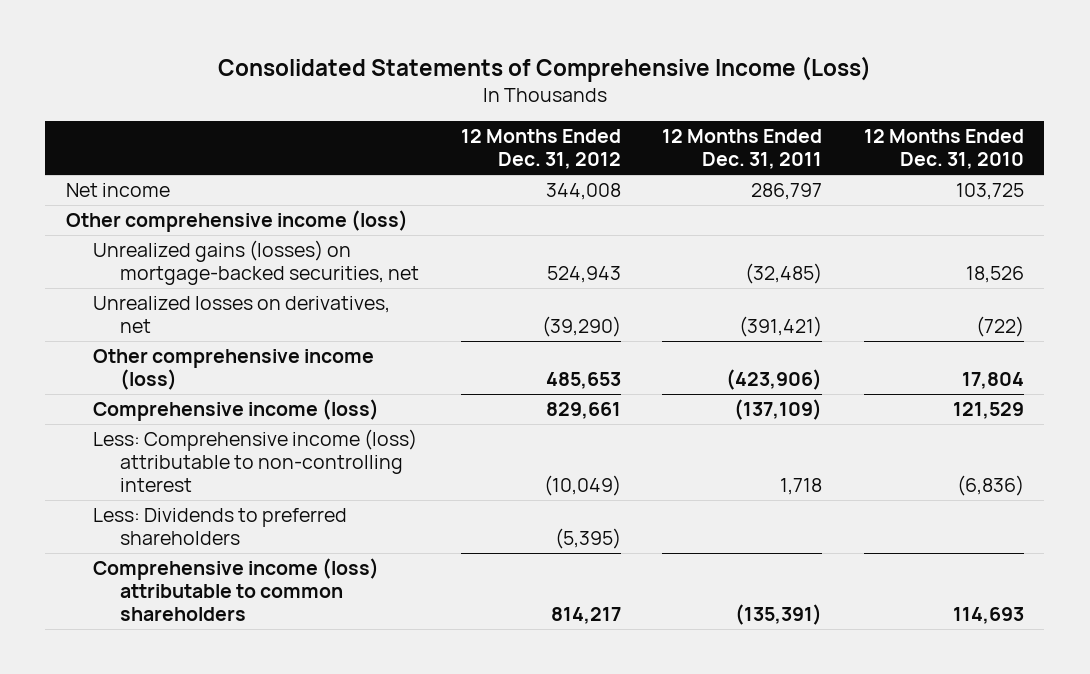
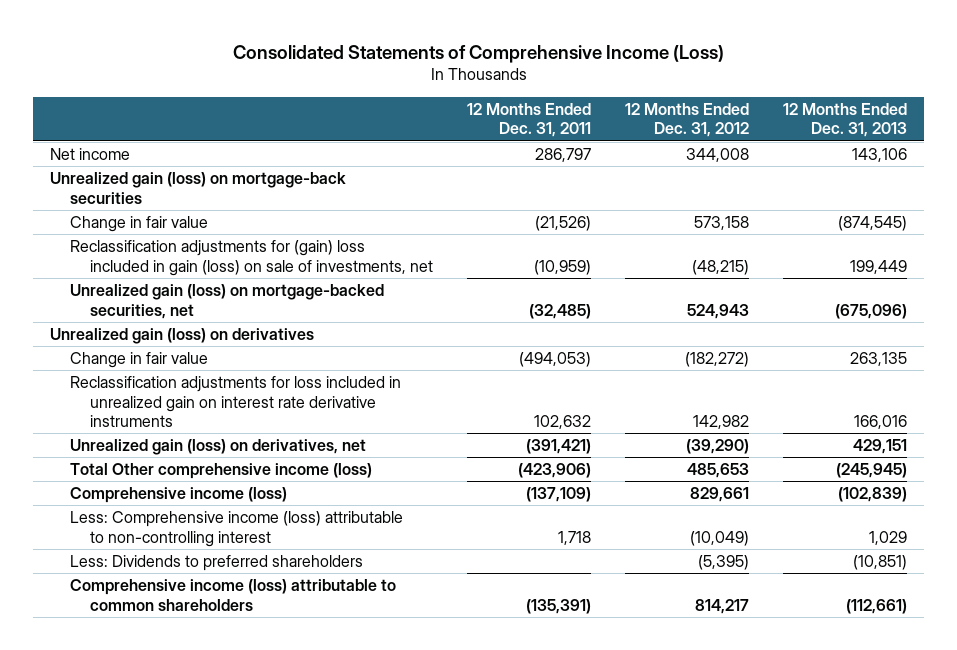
[863,129,1024,170] 12 Months Ended Dec. 31, 2010 -> none
none -> [782,102,907,138] 12 Months Ended Dec. 31, 2013
[65,209,408,232] Other comprehensive income (loss) -> none
none -> [50,172,347,204] Unrealized gain (loss) on mortgage-back securities
none -> [70,216,209,233] Change in fair value
none -> [70,240,434,276] Reclassification adjustments for (gain) loss included in gain (loss) on sale of investments, net
[93,239,420,286] Unrealized gains (losses) on mortgage-backed securities, net -> [70,284,385,319] Unrealized gain (loss) on mortgage-backed securities, net
none -> [50,328,315,345] Unrealized gain (loss) on derivatives
none -> [70,352,209,369] Change in fair value
none -> [70,376,402,428] Reclassification adjustments for loss included in unrealized gain on interest rate derivative instruments
[93,295,391,334] Unrealized losses on derivatives, net -> [70,439,367,456] Unrealized gain (loss) on derivatives, net
[93,348,375,391] Other comprehensive income (loss) -> [70,463,373,480] Total Other comprehensive income (loss)

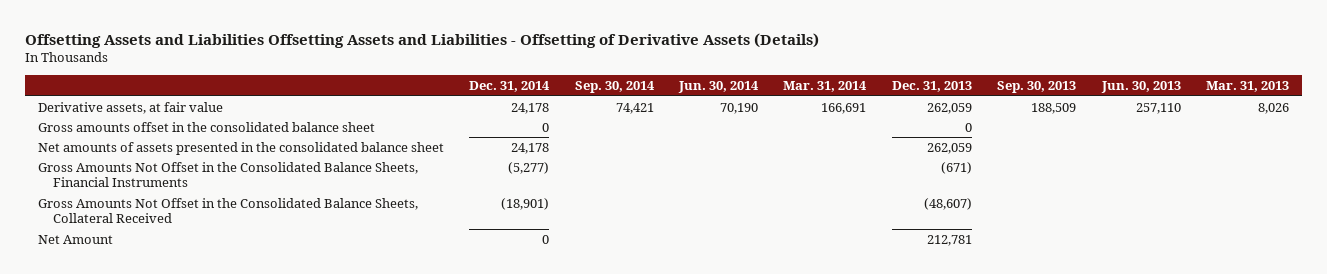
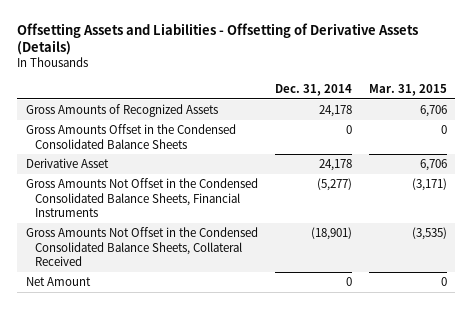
[24,32,819,48] Offsetting Assets and Liabilities Offsetting Assets and Liabilities - Offsetting of Derivative Assets (Details) -> [17,22,419,56] Offsetting Assets and Liabilities - Offsetting of Derivative Assets (Details)
[574,81,655,94] Sep. 30, 2014 -> none
[677,81,759,94] Jun. 30, 2014 -> none
[783,81,868,93] Mar. 31, 2014 -> none
[891,81,972,93] Dec. 31, 2013 -> none
[997,81,1077,94] Sep. 30, 2013 -> none
[1100,81,1181,94] Jun. 30, 2013 -> none
[1206,81,1290,93] Mar. 31, 2013 -> none
none -> [368,83,447,96] Mar. 31, 2015
[37,101,223,114] Derivative assets, at fair value -> [25,104,218,118] Gross Amounts of Recognized Assets
[37,121,375,132] Gross amounts offset in the consolidated balance sheet -> [25,124,236,149] Gross Amounts Offset in the Condensed Consolidated Balance Sheets
[37,141,444,155] Net amounts of assets presented in the consolidated balance sheet -> [25,158,109,169] Derivative Asset
[37,161,418,188] Gross Amounts Not Offset in the Consolidated Balance Sheets, Financial Instruments -> [25,178,258,218] Gross Amounts Not Offset in the Condensed Consolidated Balance Sheets, Financial Instruments
[37,197,418,224] Gross Amounts Not Offset in the Consolidated Balance Sheets, Collateral Received -> [25,227,258,267] Gross Amounts Not Offset in the Condensed Consolidated Balance Sheets, Collateral Received

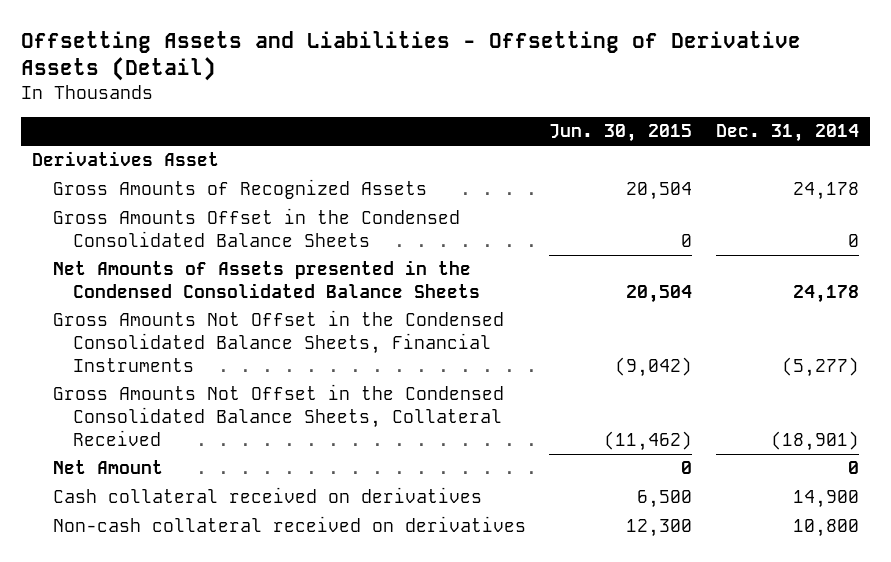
[17,22,419,56] Offsetting Assets and Liabilities - Offsetting of Derivative Assets (Details) -> [20,30,801,82] Offsetting Assets and Liabilities - Offsetting of Derivative Assets (Detail)
[368,83,447,96] Mar. 31, 2015 -> none
none -> [549,124,693,143] Jun. 30, 2015
none -> [32,151,220,167] Derivatives Asset
[25,158,109,169] Derivative Asset -> [52,260,481,299] Net Amounts of Assets presented in the Condensed Consolidated Balance Sheets
none -> [52,487,482,504] Cash collateral received on derivatives
none -> [52,516,526,533] Non-cash collateral received on derivatives

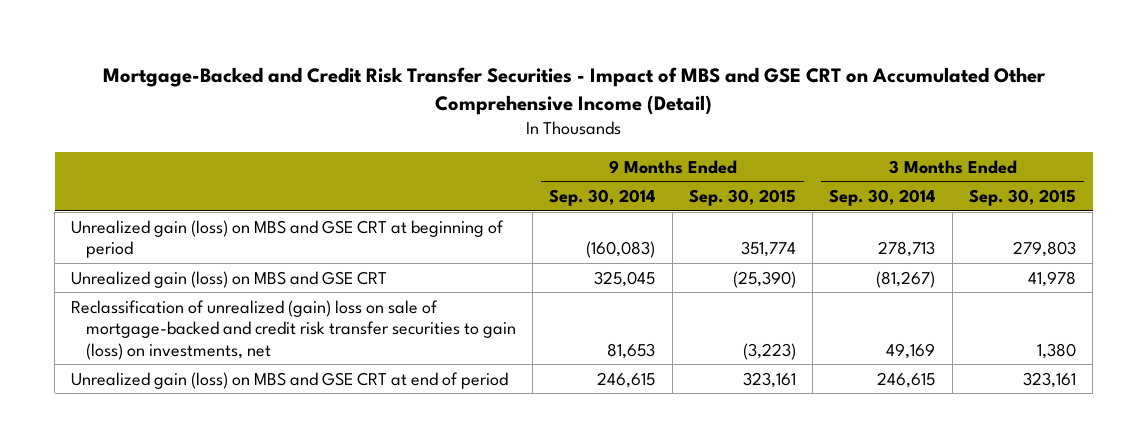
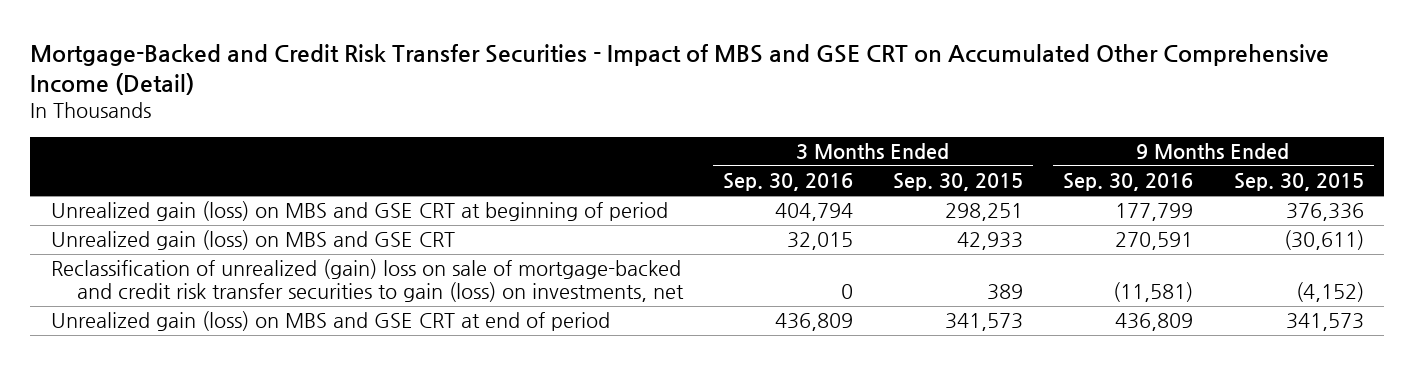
[549,189,656,207] Sep. 30, 2014 -> none
[829,189,936,207] Sep. 30, 2014 -> none
none -> [722,173,853,192] Sep. 30, 2016
none -> [1063,173,1194,192] Sep. 30, 2016
[740,241,796,258] 351,774 -> [1285,203,1364,222] 376,336
[1012,241,1076,258] 279,803 -> [945,203,1024,222] 298,251
[732,270,796,288] (25,390) -> [1283,230,1364,251] (30,611)
[1027,270,1076,287] 41,978 -> [957,232,1024,251] 42,933
[742,342,796,360] (3,223) -> [1295,281,1364,302] (4,152)
[1036,342,1076,359] 1,380 -> [987,283,1024,300] 389
[742,371,796,388] 323,161 -> [1285,313,1364,332] 341,573
[1022,371,1076,388] 323,161 -> [945,313,1024,332] 341,573

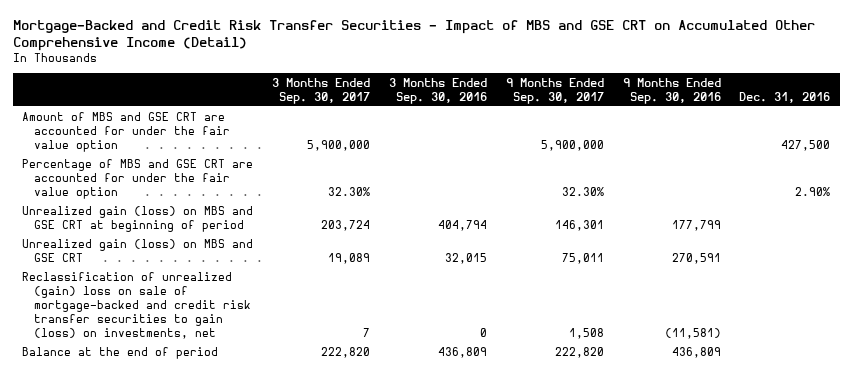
[893,173,1024,192] Sep. 30, 2015 -> none
[1233,173,1364,192] Sep. 30, 2015 -> none
none -> [272,77,371,104] 3 Months Ended Sep. 30, 2017
none -> [505,77,604,104] 9 Months Ended Sep. 30, 2017
none -> [739,91,831,103] Dec. 31, 2016
none -> [22,111,231,152] Amount of MBS and GSE CRT are accounted for under the fair value option
none -> [22,158,254,199] Percentage of MBS and GSE CRT are accounted for under the fair value option
[50,311,610,332] Unrealized gain (loss) on MBS and GSE CRT at end of period -> [22,346,219,359] Balance at the end of period

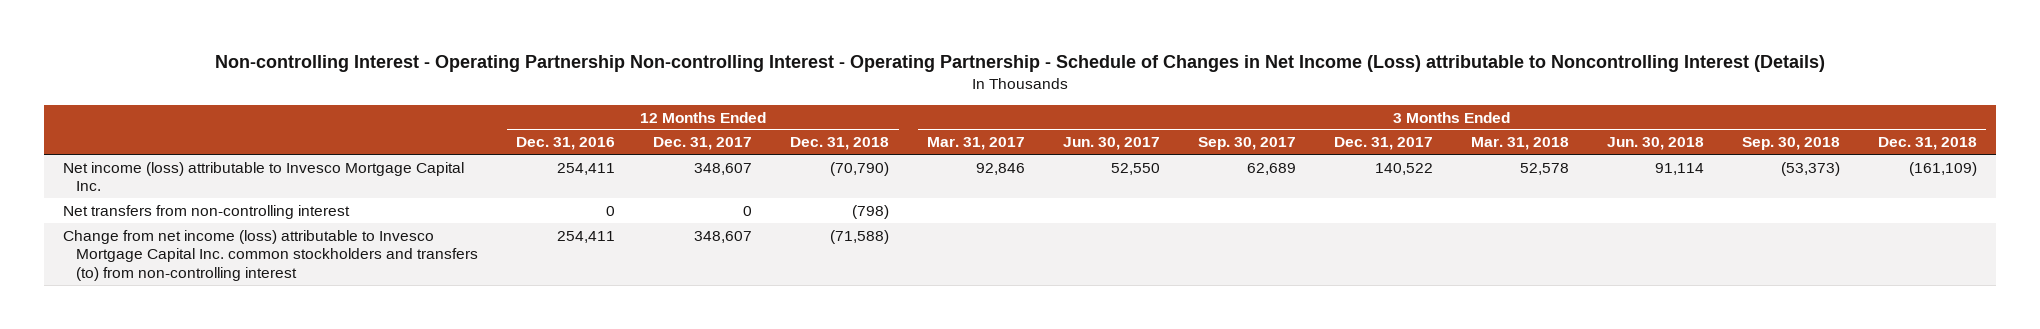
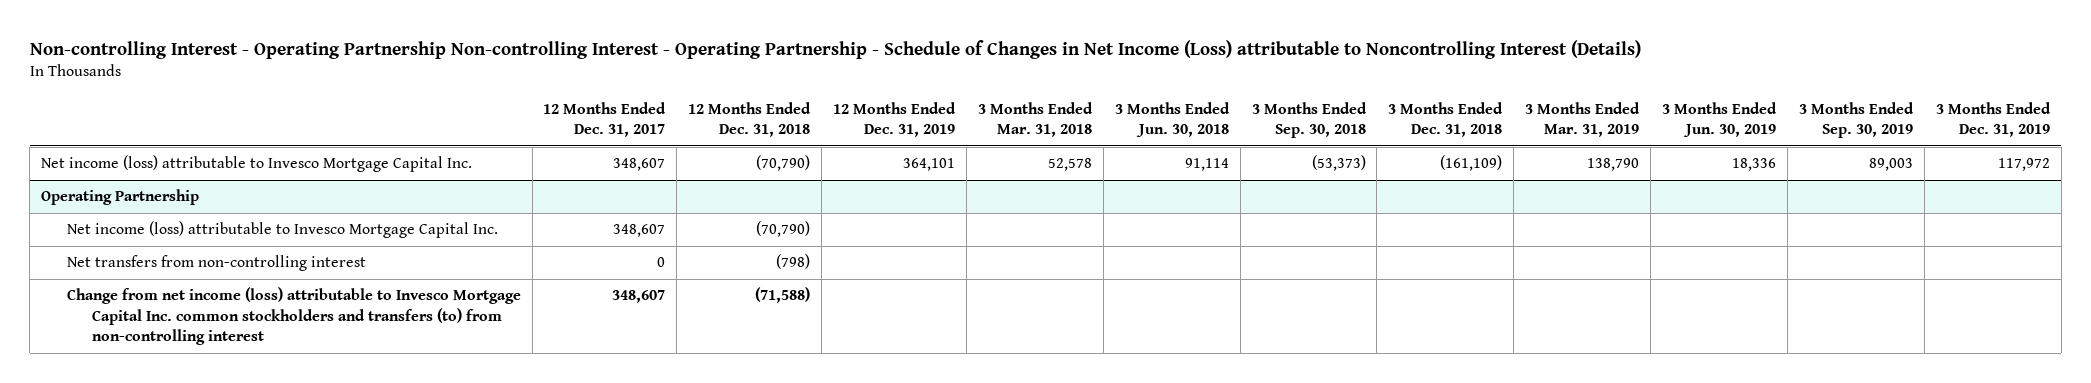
[516,137,616,151] Dec. 31, 2016 -> none
[927,137,1026,151] Mar. 31, 2017 -> none
[1063,137,1161,151] Jun. 30, 2017 -> none
[1197,137,1296,151] Sep. 30, 2017 -> none
[1333,137,1433,151] Dec. 31, 2017 -> none
none -> [833,101,957,138] 12 Months Ended Dec. 31, 2019
none -> [1525,101,1641,138] 3 Months Ended Mar. 31, 2019
none -> [1661,101,1777,138] 3 Months Ended Jun. 30, 2019
none -> [1798,101,1914,139] 3 Months Ended Sep. 30, 2019
none -> [1935,101,2051,138] 3 Months Ended Dec. 31, 2019
none -> [41,189,200,206] Operating Partnership
none -> [66,221,498,239] Net income (loss) attributable to Invesco Mortgage Capital Inc.

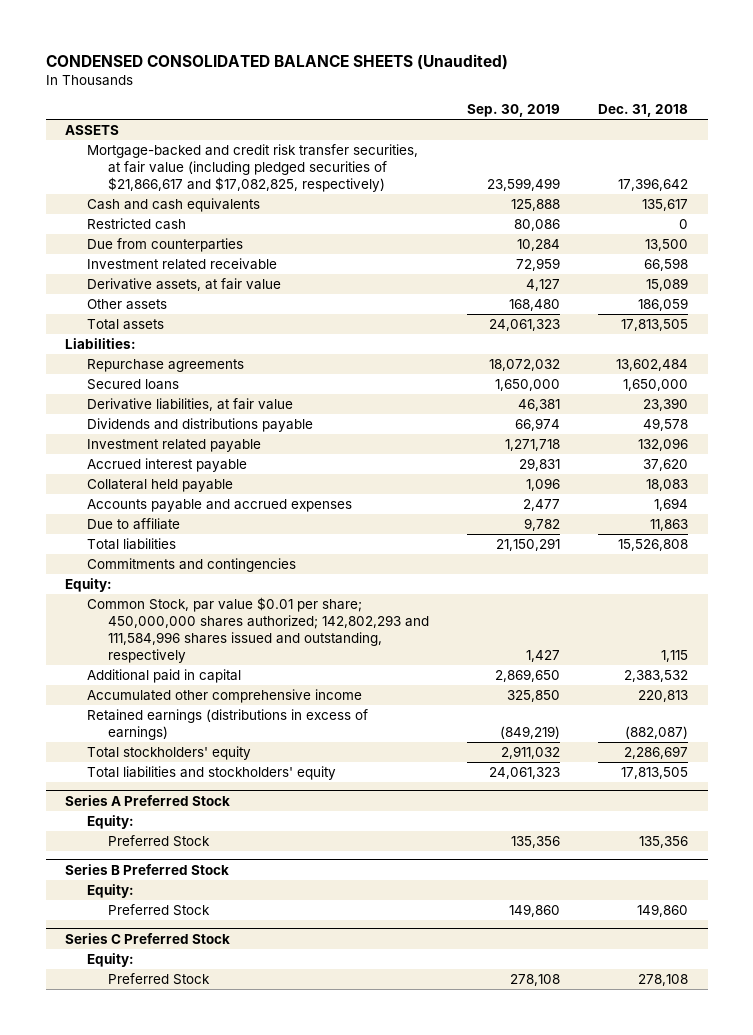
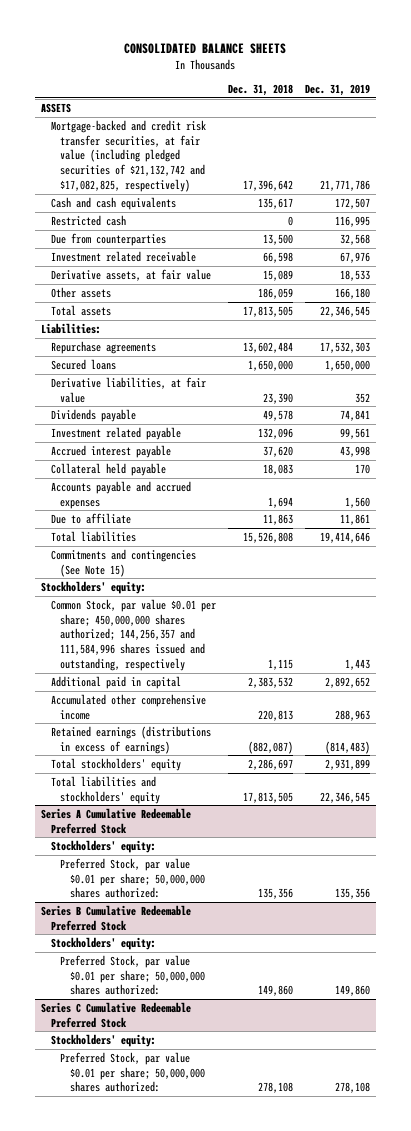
[45,53,508,70] CONDENSED CONSOLIDATED BALANCE SHEETS (Unaudited) -> [124,42,287,54] CONSOLIDATED BALANCE SHEETS
[467,103,561,117] Sep. 30, 2019 -> none
none -> [304,84,370,97] Dec. 31, 2019
[86,144,418,192] Mortgage-backed and credit risk transfer securities, at fair value (including pledged securities of $21,866,617 and $17,082,825, respectively) -> [50,119,206,192] Mortgage-backed and credit risk transfer securities, at fair value (including pledged securities of $21,132,742 and $17,082,825, respectively)
[86,418,313,433] Dividends and distributions payable -> [50,408,136,422] Dividends payable
[86,558,296,573] Commitments and contingencies -> [50,548,196,577] Commitments and contingencies (See Note 15)
[64,578,112,593] Equity: -> [40,580,146,594] Stockholders' equity:
[86,597,430,663] Common Stock, par value $0.01 per share; 450,000,000 shares authorized; 142,802,293 and 111,584,996 shares issued and outstanding, respectively -> [50,598,216,671] Common Stock, par value $0.01 per share; 450,000,000 shares authorized; 144,256,357 and 111,584,996 shares issued and outstanding, respectively
[64,794,230,806] Series A Preferred Stock -> [40,807,191,834] Series A Cumulative Redeemable Preferred Stock
[86,815,134,830] Equity: -> [50,839,156,853] Stockholders' equity:
[108,835,211,848] Preferred Stock -> [60,857,206,899] Preferred Stock, par value $0.01 per share; 50,000,000 shares authorized:
[64,863,229,875] Series B Preferred Stock -> [40,904,191,931] Series B Cumulative Redeemable Preferred Stock
[86,884,134,899] Equity: -> [50,936,156,950] Stockholders' equity:
[108,904,211,917] Preferred Stock -> [60,954,206,996] Preferred Stock, par value $0.01 per share; 50,000,000 shares authorized:
[64,932,230,944] Series C Preferred Stock -> [40,1001,191,1028] Series C Cumulative Redeemable Preferred Stock
[86,953,134,968] Equity: -> [50,1033,156,1047] Stockholders' equity:
[108,973,211,986] Preferred Stock -> [60,1051,206,1093] Preferred Stock, par value $0.01 per share; 50,000,000 shares authorized:

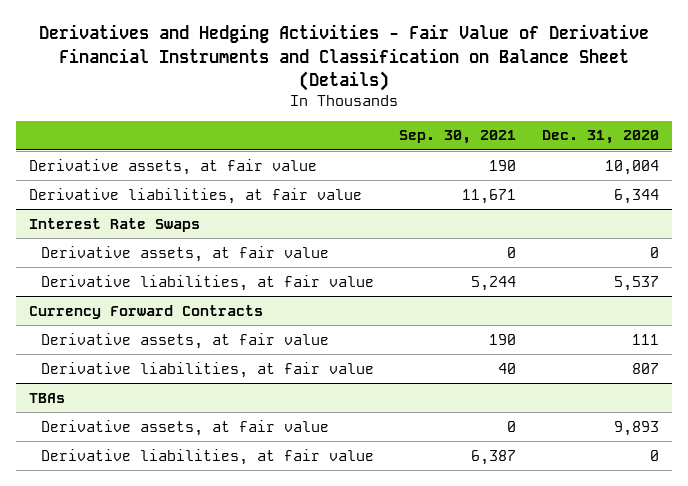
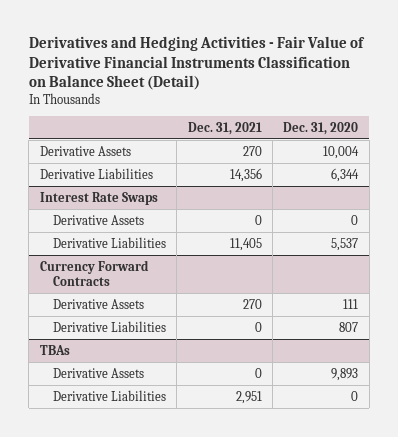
[38,24,649,91] Derivatives and Hedging Activities - Fair Value of Derivative Financial Instruments and Classification on Balance Sheet (Details) -> [28,36,365,90] Derivatives and Hedging Activities - Fair Value of Derivative Financial Instruments Classification on Balance Sheet (Detail)
[399,130,517,145] Sep. 30, 2021 -> none
none -> [187,121,262,135] Dec. 31, 2021
[29,158,318,175] Derivative assets, at fair value -> [39,145,131,156] Derivative Assets
[29,187,363,204] Derivative liabilities, at fair value -> [39,167,153,179] Derivative Liabilities
[41,245,330,262] Derivative assets, at fair value -> [52,214,144,225] Derivative Assets
[41,274,375,291] Derivative liabilities, at fair value -> [52,236,166,248] Derivative Liabilities
[41,332,330,349] Derivative assets, at fair value -> [52,298,144,309] Derivative Assets
[41,361,375,378] Derivative liabilities, at fair value -> [52,320,166,332] Derivative Liabilities
[41,419,330,436] Derivative assets, at fair value -> [52,367,144,378] Derivative Assets
[41,448,375,465] Derivative liabilities, at fair value -> [52,389,166,401] Derivative Liabilities

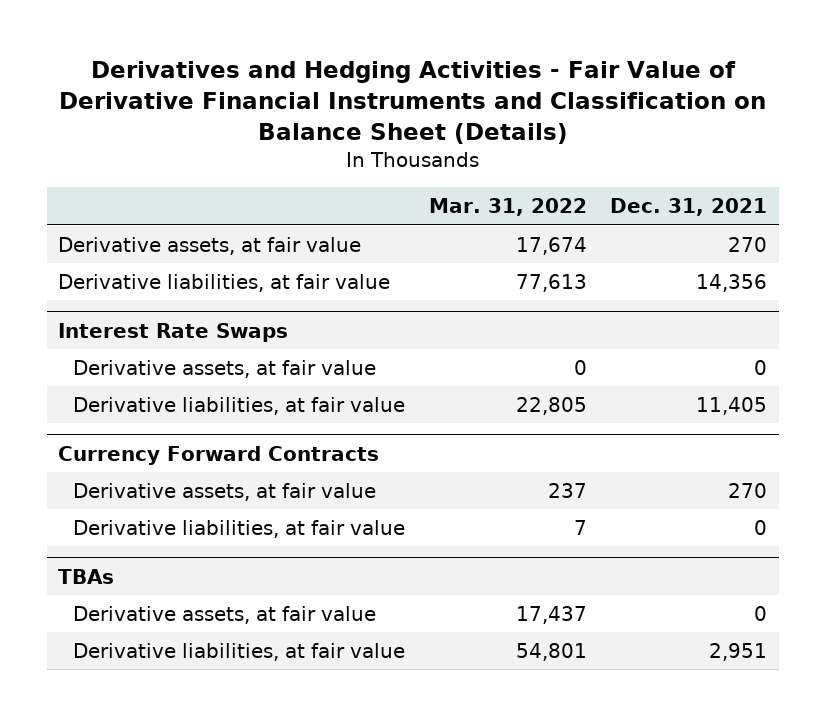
[28,36,365,90] Derivatives and Hedging Activities - Fair Value of Derivative Financial Instruments Classification on Balance Sheet (Detail) -> [58,60,766,145] Derivatives and Hedging Activities - Fair Value of Derivative Financial Instruments and Classification on Balance Sheet (Details)
[283,121,359,135] Dec. 31, 2020 -> none
none -> [428,198,587,217] Mar. 31, 2022
[39,145,131,156] Derivative Assets -> [58,237,362,256] Derivative assets, at fair value
[39,167,153,179] Derivative Liabilities -> [58,274,391,293] Derivative liabilities, at fair value
[52,214,144,225] Derivative Assets -> [73,360,377,379] Derivative assets, at fair value
[52,236,166,248] Derivative Liabilities -> [73,397,406,416] Derivative liabilities, at fair value
[52,298,144,309] Derivative Assets -> [73,483,377,502] Derivative assets, at fair value
[52,320,166,332] Derivative Liabilities -> [73,520,406,539] Derivative liabilities, at fair value
[52,367,144,378] Derivative Assets -> [73,606,377,625] Derivative assets, at fair value
[52,389,166,401] Derivative Liabilities -> [73,643,406,662] Derivative liabilities, at fair value

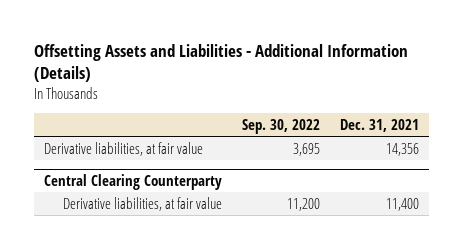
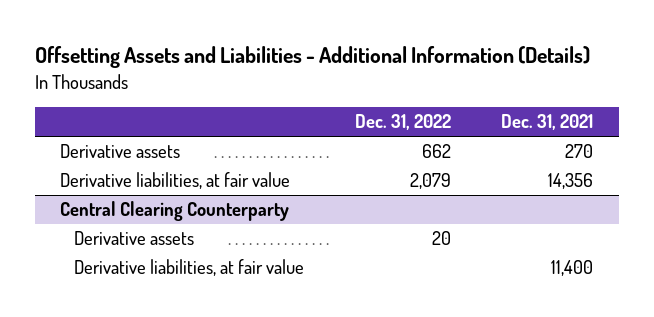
[242,118,321,134] Sep. 30, 2022 -> none
none -> [354,114,451,131] Dec. 31, 2022
none -> [60,144,181,159] Derivative assets
none -> [73,231,194,246] Derivative assets

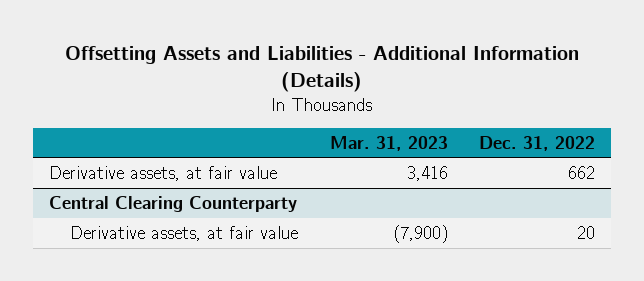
[501,114,594,131] Dec. 31, 2021 -> none
none -> [329,135,448,151] Mar. 31, 2023
[60,172,291,190] Derivative liabilities, at fair value -> none
[60,144,181,159] Derivative assets -> [49,165,278,181] Derivative assets, at fair value
[73,259,304,277] Derivative liabilities, at fair value -> none
[73,231,194,246] Derivative assets -> [70,225,299,241] Derivative assets, at fair value

